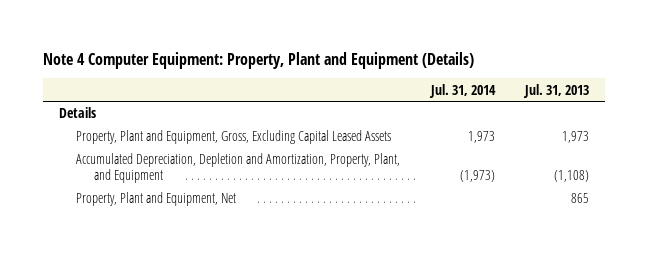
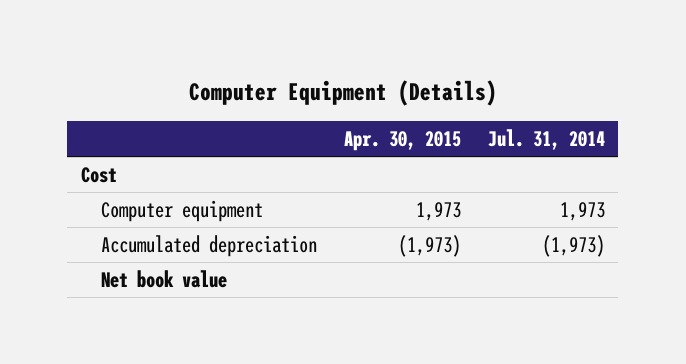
[43,51,475,69] Note 4 Computer Equipment: Property, Plant and Equipment (Details) -> [188,79,497,106] Computer Equipment (Details)
[523,83,590,98] Jul. 31, 2013 -> none
none -> [343,130,461,151] Apr. 30, 2015
[58,107,96,119] Details -> none
none -> [80,167,117,184] Cost
[76,130,392,145] Property, Plant and Equipment, Gross, Excluding Capital Leased Assets -> [100,200,263,223] Computer equipment
[76,153,401,184] Accumulated Depreciation, Depletion and Amortization, Property, Plant, and Equipment -> [100,235,317,258] Accumulated depreciation
[76,192,237,207] Property, Plant and Equipment, Net -> [100,270,227,289] Net book value

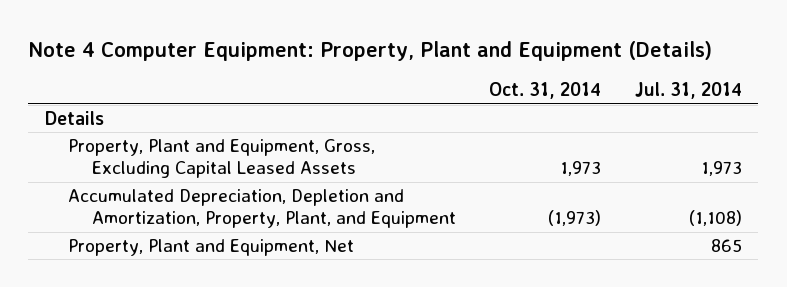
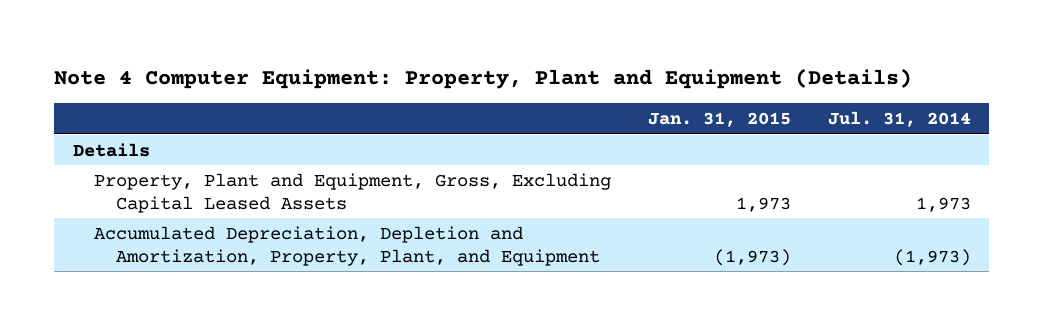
[489,82,602,100] Oct. 31, 2014 -> none
none -> [647,112,791,128] Jan. 31, 2015
[68,239,355,257] Property, Plant and Equipment, Net -> none
[688,210,742,227] (1,108) -> [893,248,971,266] (1,973)

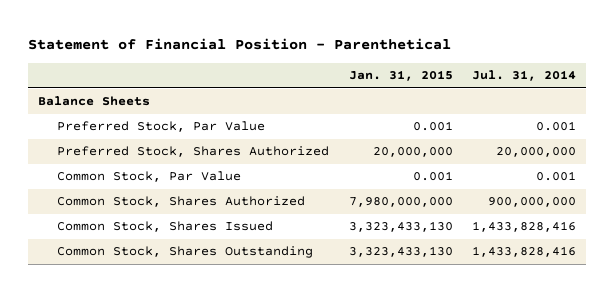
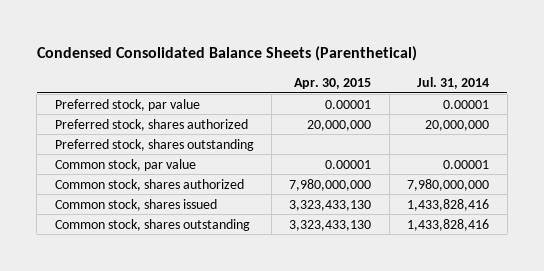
[27,38,451,51] Statement of Financial Position - Parenthetical -> [36,46,417,62] Condensed Consolidated Balance Sheets (Parenthetical)
[348,70,453,82] Jan. 31, 2015 -> none
none -> [294,78,372,90] Apr. 30, 2015
[37,96,150,107] Balance Sheets -> none
[56,121,265,133] Preferred Stock, Par Value -> [54,98,200,111] Preferred stock, par value
[536,121,577,132] 0.001 -> [443,99,490,109] 0.00001
[56,146,329,158] Preferred Stock, Shares Authorized -> [54,118,248,131] Preferred stock, shares authorized
none -> [54,138,254,151] Preferred stock, shares outstanding
[56,171,241,183] Common Stock, Par Value -> [54,158,196,171] Common stock, par value
[536,171,577,182] 0.001 -> [443,159,490,169] 0.00001
[56,196,305,208] Common Stock, Shares Authorized -> [54,178,244,191] Common stock, shares authorized
[488,197,577,208] 900,000,000 -> [407,178,490,191] 7,980,000,000
[56,221,273,233] Common Stock, Shares Issued -> [54,198,217,211] Common stock, shares issued
[56,246,313,259] Common Stock, Shares Outstanding -> [54,218,250,231] Common stock, shares outstanding

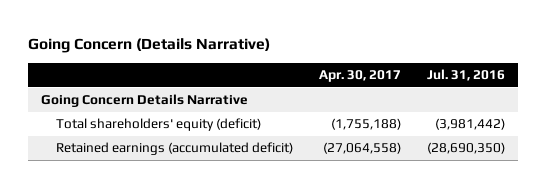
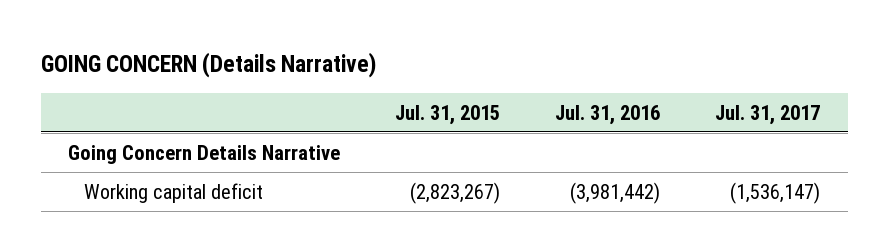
[27,38,270,54] Going Concern (Details Narrative) -> [40,52,376,79] GOING CONCERN (Details Narrative)
[318,70,401,83] Apr. 30, 2017 -> none
none -> [395,104,501,125] Jul. 31, 2015
none -> [715,104,821,125] Jul. 31, 2017
[55,142,293,156] Retained earnings (accumulated deficit) -> none
[55,118,261,132] Total shareholders' equity (deficit) -> [84,182,264,203] Working capital deficit

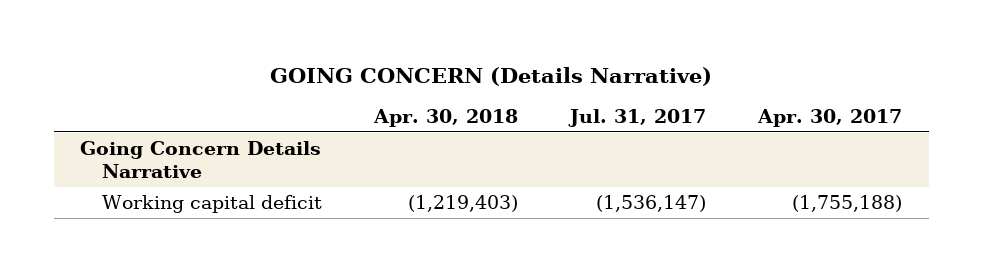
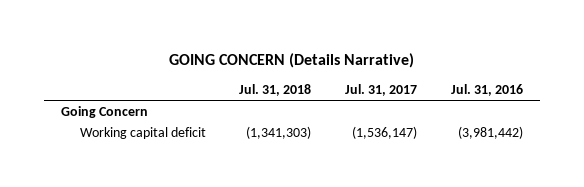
[373,109,519,128] Apr. 30, 2018 -> none
[757,109,903,128] Apr. 30, 2017 -> none
none -> [239,84,312,97] Jul. 31, 2018
none -> [451,84,524,97] Jul. 31, 2016
[80,141,322,179] Going Concern Details Narrative -> [60,106,148,119] Going Concern

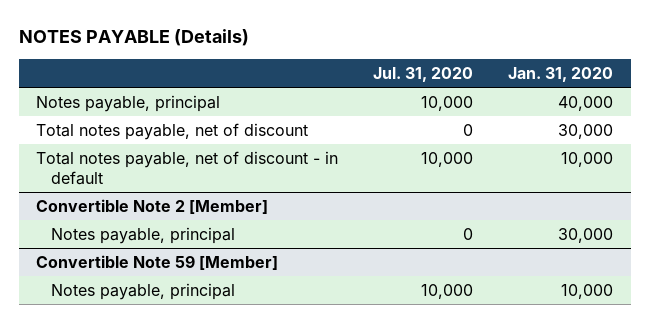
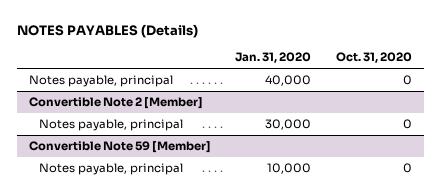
[18,29,249,47] NOTES PAYABLE (Details) -> [17,23,199,38] NOTES PAYABLES (Details)
[373,66,474,82] Jul. 31, 2020 -> none
none -> [335,52,412,64] Oct. 31, 2020
[36,122,309,140] Total notes payable, net of discount -> none
[36,150,339,185] Total notes payable, net of discount - in default -> none

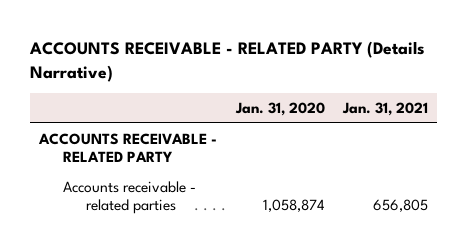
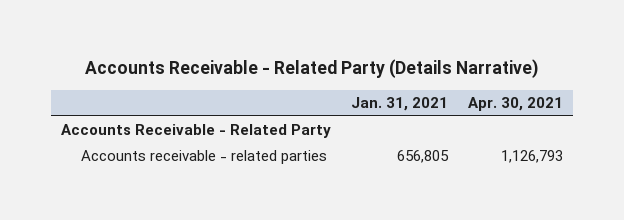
[28,40,425,82] ACCOUNTS RECEIVABLE - RELATED PARTY (Details Narrative) -> [84,59,539,79] Accounts Receivable - Related Party (Details Narrative)
[234,102,325,117] Jan. 31, 2020 -> none
none -> [467,97,563,112] Apr. 30, 2021
[38,132,218,162] ACCOUNTS RECEIVABLE - RELATED PARTY -> [60,124,331,139] Accounts Receivable - Related Party

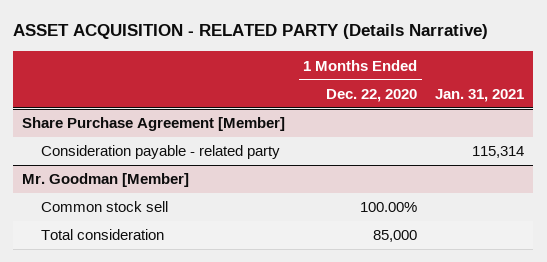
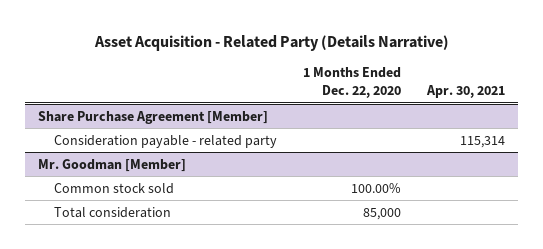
[13,24,489,40] ASSET ACQUISITION - RELATED PARTY (Details Narrative) -> [93,34,449,51] Asset Acquisition - Related Party (Details Narrative)
[435,88,525,102] Jan. 31, 2021 -> none
none -> [425,85,505,99] Apr. 30, 2021
[40,201,168,213] Common stock sell -> [53,182,174,194] Common stock sold

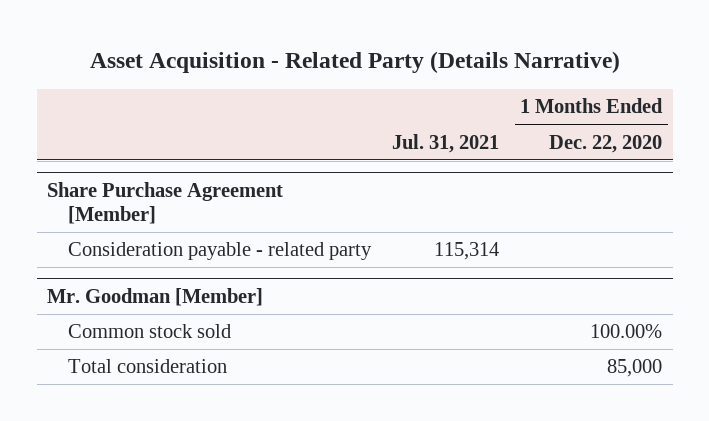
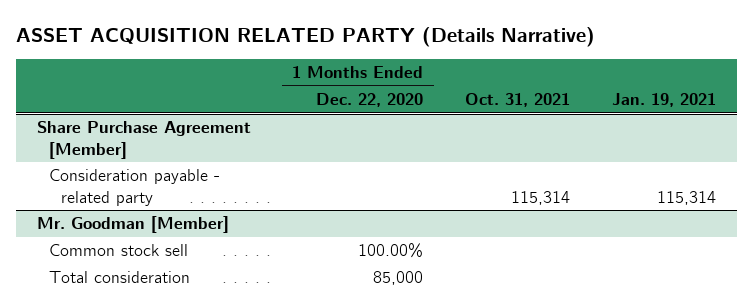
[89,51,620,74] Asset Acquisition - Related Party (Details Narrative) -> [15,27,595,48] ASSET ACQUISITION RELATED PARTY (Details Narrative)
[392,133,500,153] Jul. 31, 2021 -> none
none -> [465,93,571,108] Oct. 31, 2021
none -> [611,93,716,108] Jan. 19, 2021
[68,324,232,339] Common stock sold -> [48,244,188,257] Common stock sell

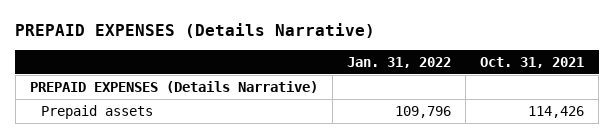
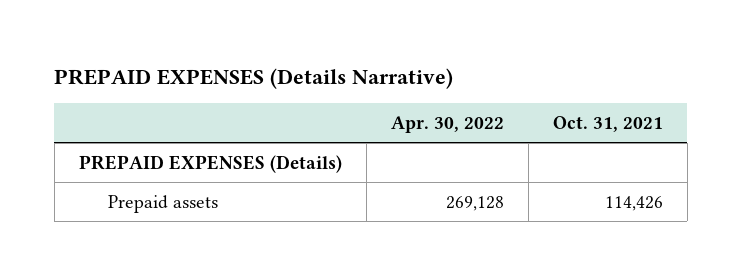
[347,56,452,68] Jan. 31, 2022 -> none
none -> [390,115,504,133] Apr. 30, 2022
[29,80,318,93] PREPAID EXPENSES (Details Narrative) -> [78,154,342,173] PREPAID EXPENSES (Details)

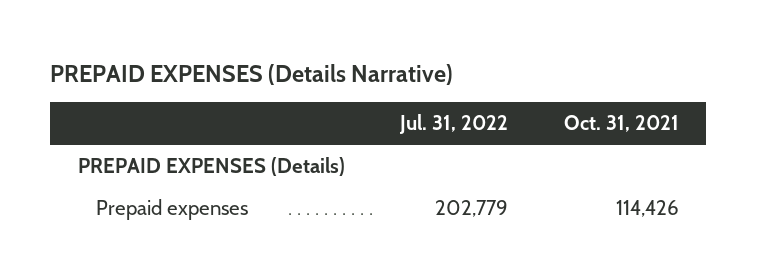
[390,115,504,133] Apr. 30, 2022 -> none
none -> [399,114,509,135] Jul. 31, 2022
[108,194,219,213] Prepaid assets -> [95,199,248,221] Prepaid expenses

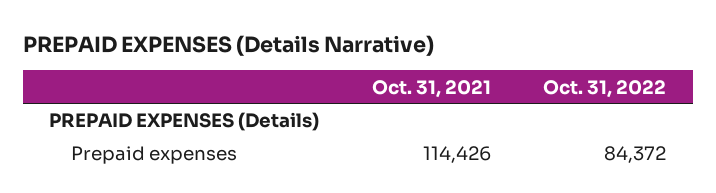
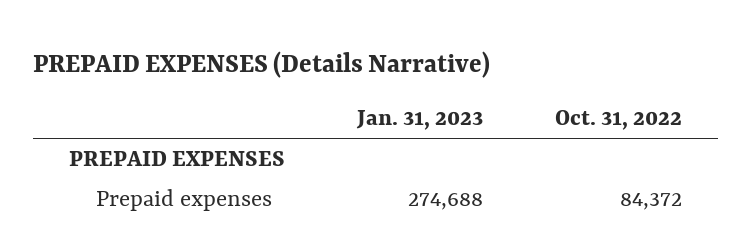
[371,79,491,98] Oct. 31, 2021 -> none
none -> [356,110,484,131] Jan. 31, 2023
[49,112,320,132] PREPAID EXPENSES (Details) -> [69,151,286,167] PREPAID EXPENSES

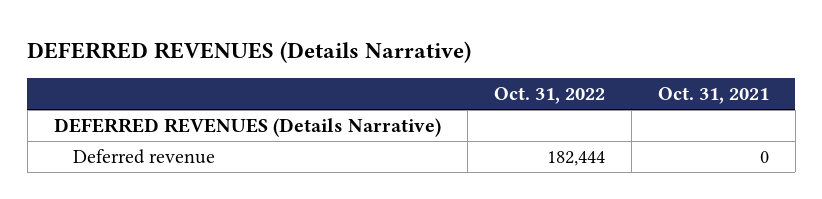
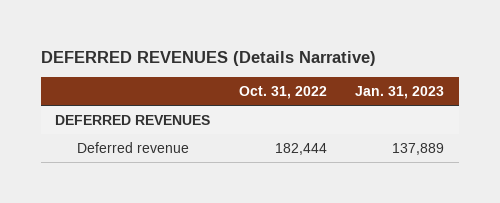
[657,87,769,105] Oct. 31, 2021 -> none
none -> [355,86,445,100] Jan. 31, 2023
[53,117,441,137] DEFERRED REVENUES (Details Narrative) -> [55,114,211,125] DEFERRED REVENUES

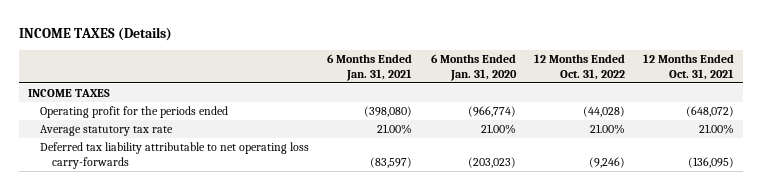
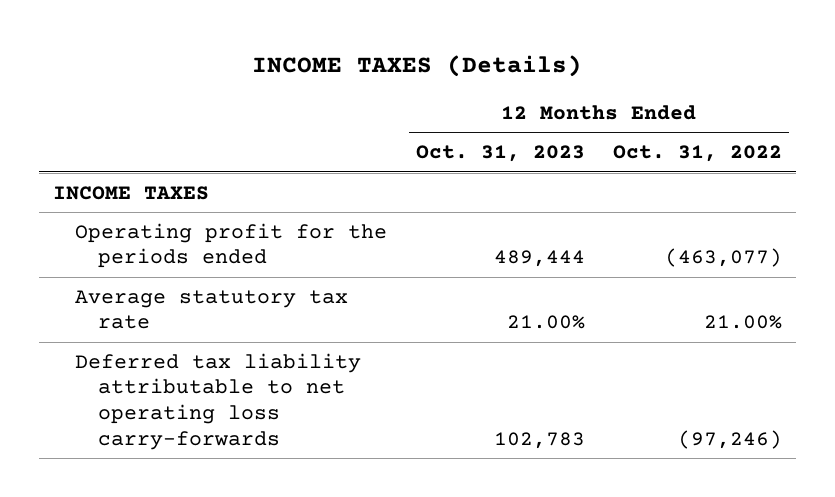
[327,54,413,81] 6 Months Ended Jan. 31, 2021 -> none
[430,54,517,81] 6 Months Ended Jan. 31, 2020 -> none
[643,54,735,80] 12 Months Ended Oct. 31, 2021 -> none
none -> [415,145,585,163] Oct. 31, 2023
[582,106,625,118] (44,028) -> [665,248,783,268] (463,077)
[588,156,625,168] (9,246) -> [678,429,783,449] (97,246)

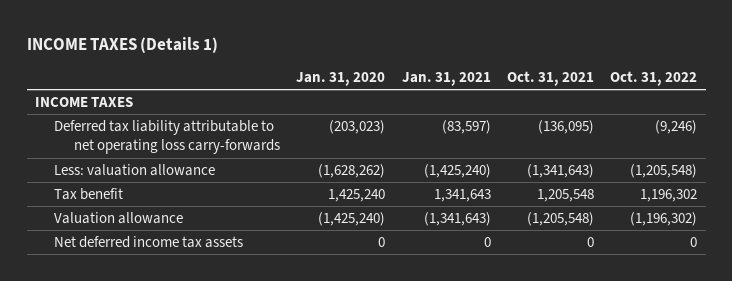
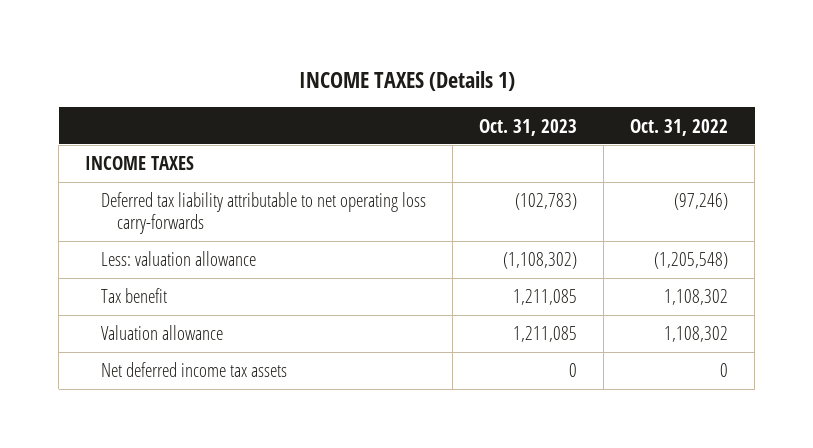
[296,71,386,86] Jan. 31, 2020 -> none
[401,71,491,86] Jan. 31, 2021 -> none
[507,70,595,86] Oct. 31, 2021 -> none
none -> [479,118,578,136] Oct. 31, 2023
[655,120,698,135] (9,246) -> [674,193,729,211] (97,246)
[640,189,698,203] 1,196,302 -> [664,289,729,306] 1,108,302
[630,212,698,227] (1,196,302) -> [664,326,729,343] 1,108,302

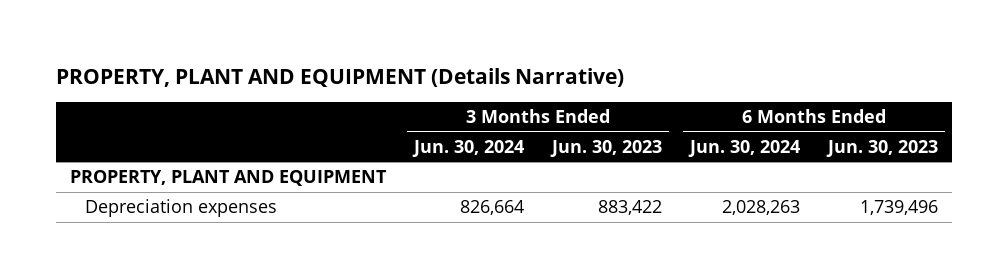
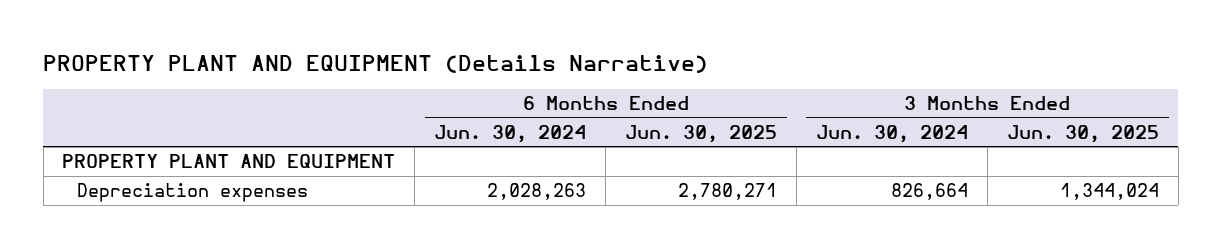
[55,67,624,87] PROPERTY, PLANT AND EQUIPMENT (Details Narrative) -> [43,54,709,73] PROPERTY PLANT AND EQUIPMENT (Details Narrative)
[549,139,662,157] Jun. 30, 2023 -> none
[826,139,939,157] Jun. 30, 2023 -> none
none -> [625,124,778,143] Jun. 30, 2025
none -> [1006,124,1159,143] Jun. 30, 2025
[69,170,387,187] PROPERTY, PLANT AND EQUIPMENT -> [62,154,396,169] PROPERTY PLANT AND EQUIPMENT

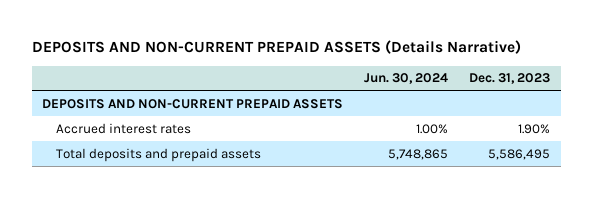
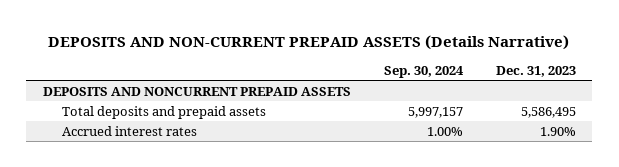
[364,73,449,85] Jun. 30, 2024 -> none
none -> [383,65,464,78] Sep. 30, 2024
[42,98,344,109] DEPOSITS AND NON-CURRENT PREPAID ASSETS -> [42,86,351,96] DEPOSITS AND NONCURRENT PREPAID ASSETS
[56,122,192,134] Accrued interest rates -> [62,125,198,136] Accrued interest rates

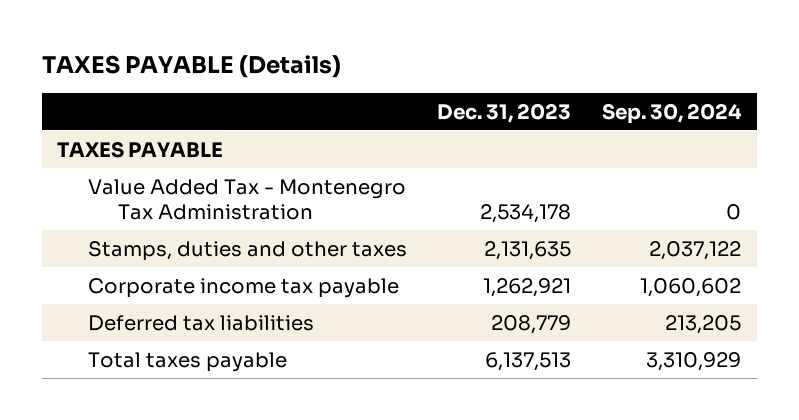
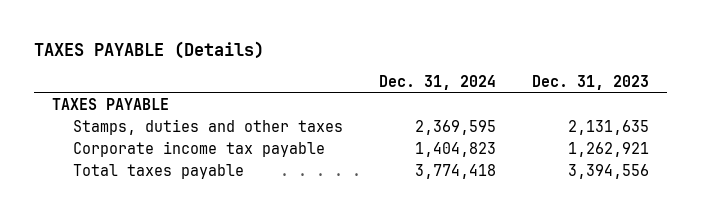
[602,102,743,124] Sep. 30, 2024 -> none
none -> [378,74,496,90] Dec. 31, 2024
[87,178,406,220] Value Added Tax - Montenegro Tax Administration -> none
[87,314,314,331] Deferred tax liabilities -> none
[485,351,572,371] 6,137,513 -> [568,164,650,180] 3,394,556

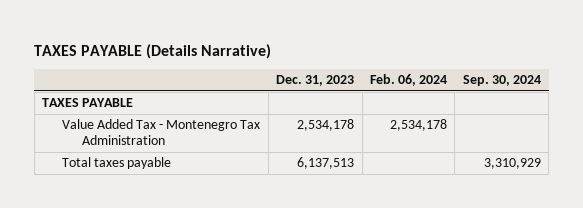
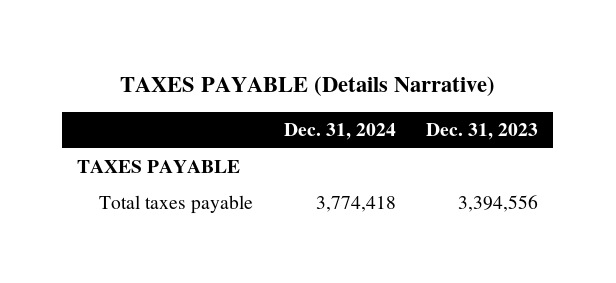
[370,74,448,87] Feb. 06, 2024 -> none
[462,75,541,87] Sep. 30, 2024 -> none
none -> [283,123,396,141] Dec. 31, 2024
[62,119,261,146] Value Added Tax - Montenegro Tax Administration -> none
[297,157,355,170] 6,137,513 -> [458,195,539,213] 3,394,556

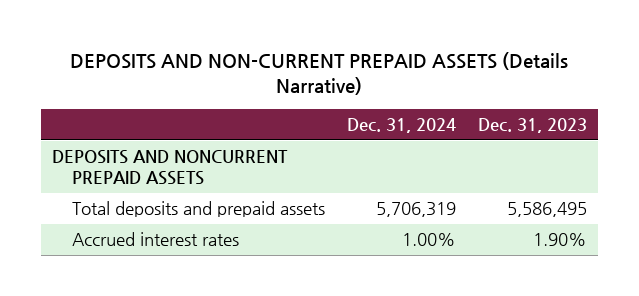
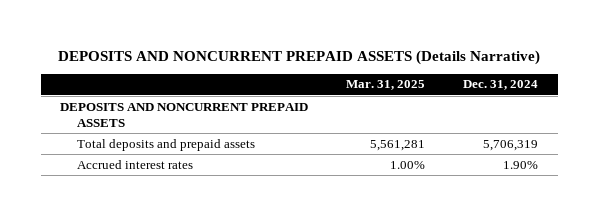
[70,51,569,96] DEPOSITS AND NON-CURRENT PREPAID ASSETS (Details Narrative) -> [58,49,541,65] DEPOSITS AND NONCURRENT PREPAID ASSETS (Details Narrative)
[477,117,587,133] Dec. 31, 2023 -> none
none -> [346,80,426,91] Mar. 31, 2025
[402,233,457,247] 1.00% -> [503,160,539,169] 1.90%

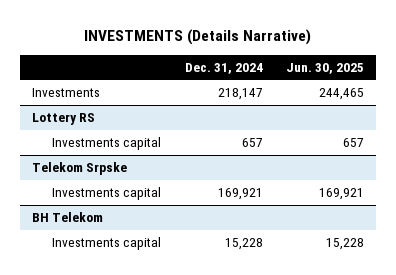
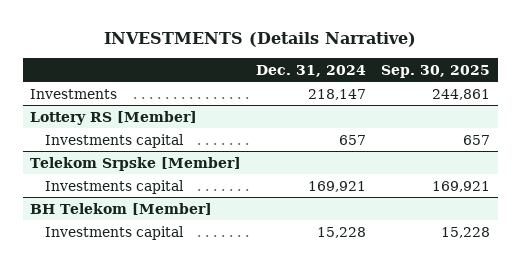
[286,62,365,74] Jun. 30, 2025 -> none
none -> [381,64,491,78] Sep. 30, 2025
[31,113,95,126] Lottery RS -> [30,110,198,125] Lottery RS [Member]
[31,162,127,176] Telekom Srpske -> [30,156,242,171] Telekom Srpske [Member]
[31,212,103,223] BH Telekom -> [30,202,213,215] BH Telekom [Member]

